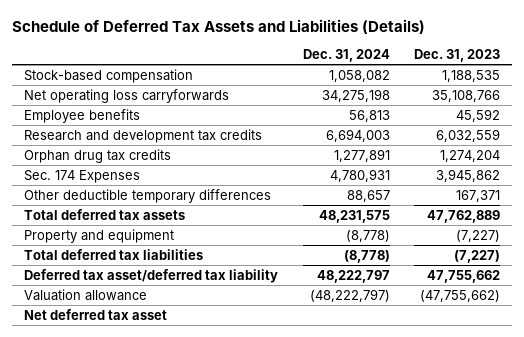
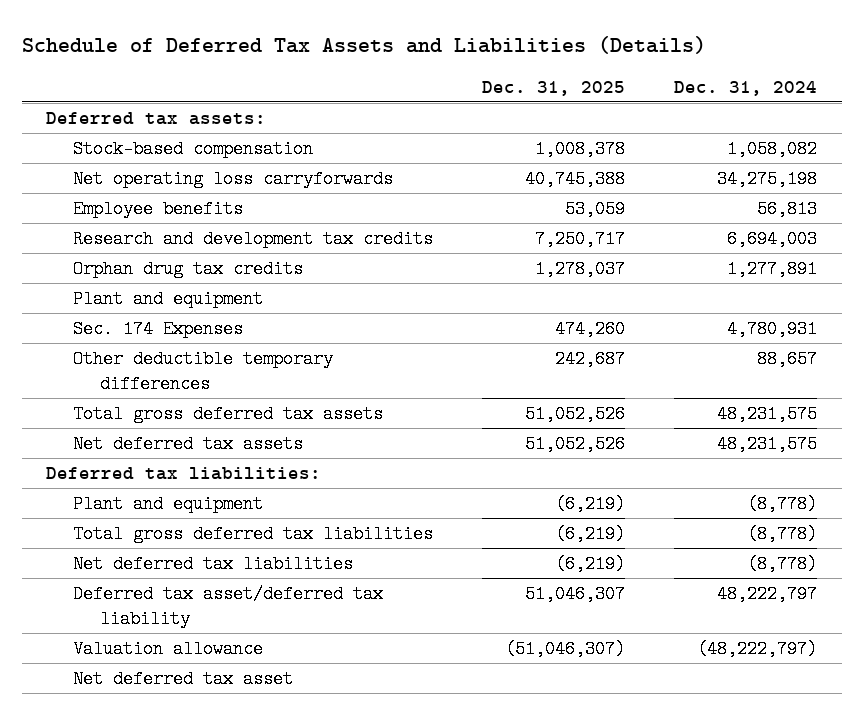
[414,49,501,63] Dec. 31, 2023 -> none
none -> [482,81,626,97] Dec. 31, 2025
none -> [46,111,267,125] Deferred tax assets:
none -> [73,289,264,308] Plant and equipment
[23,208,185,220] Total deferred tax assets -> [73,404,384,423] Total gross deferred tax assets
none -> [73,434,304,453] Net deferred tax assets
none -> [46,466,322,480] Deferred tax liabilities:
[23,228,174,243] Property and equipment -> [73,494,264,513] Plant and equipment
[23,248,203,260] Total deferred tax liabilities -> [73,524,434,543] Total gross deferred tax liabilities
none -> [73,554,354,573] Net deferred tax liabilities

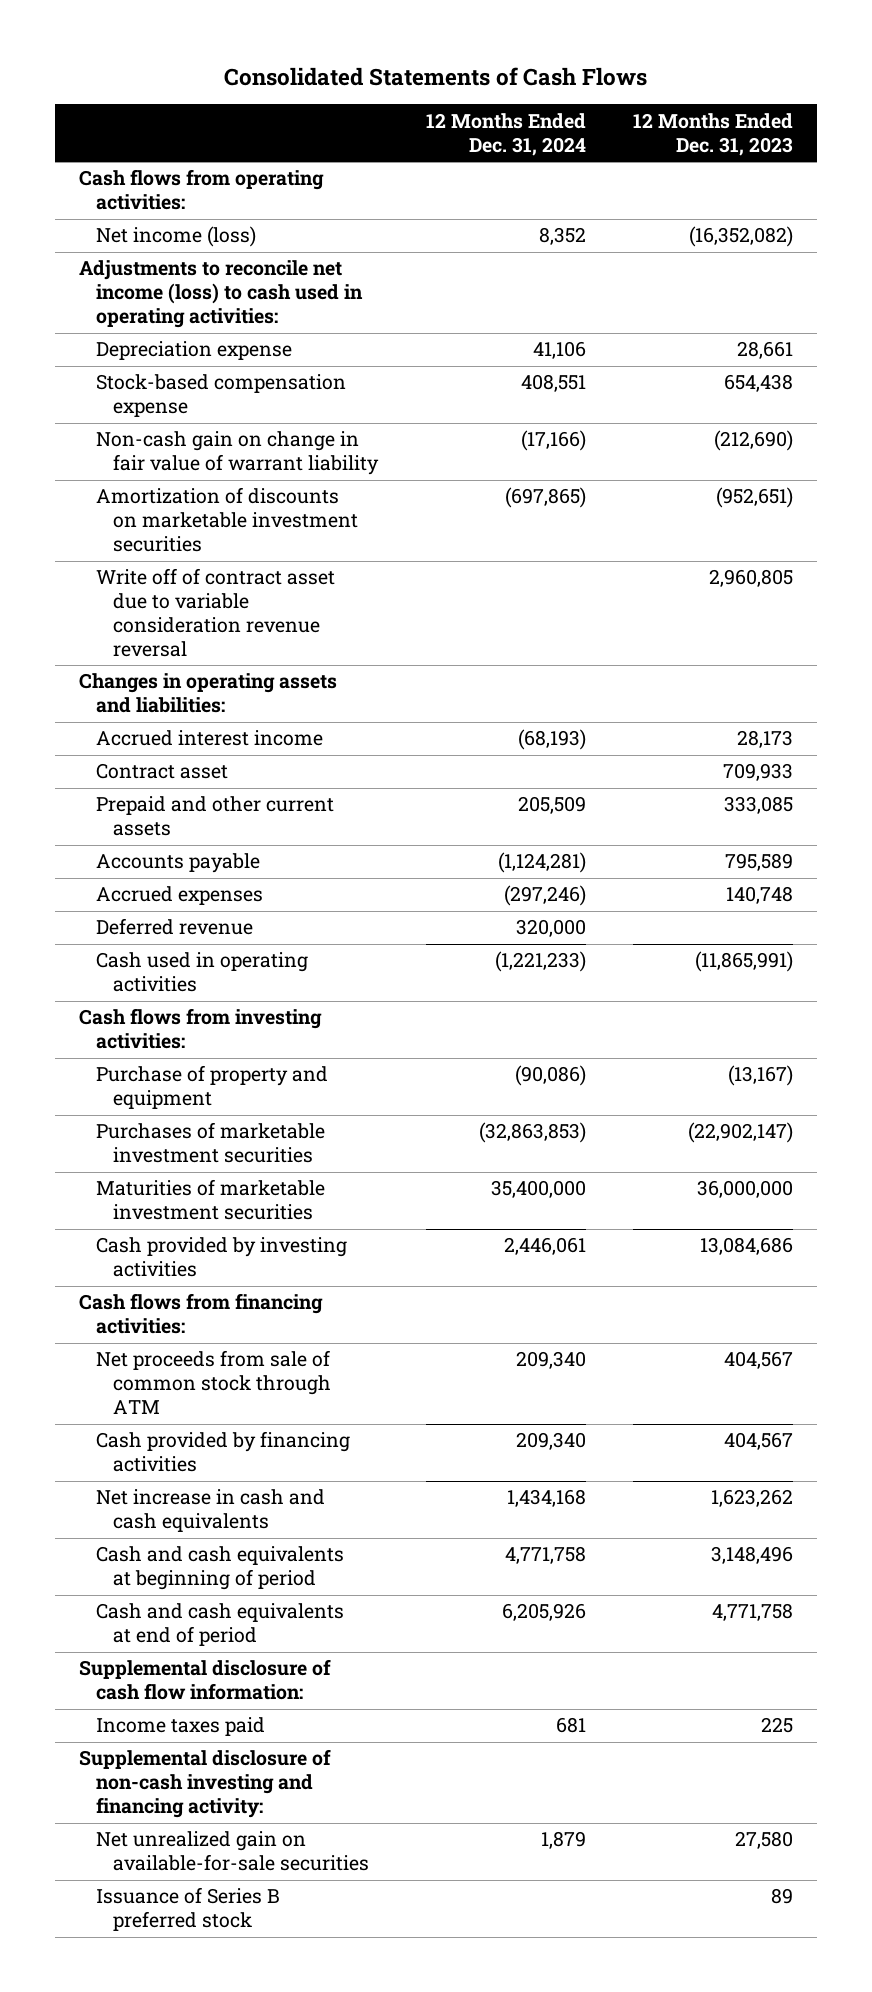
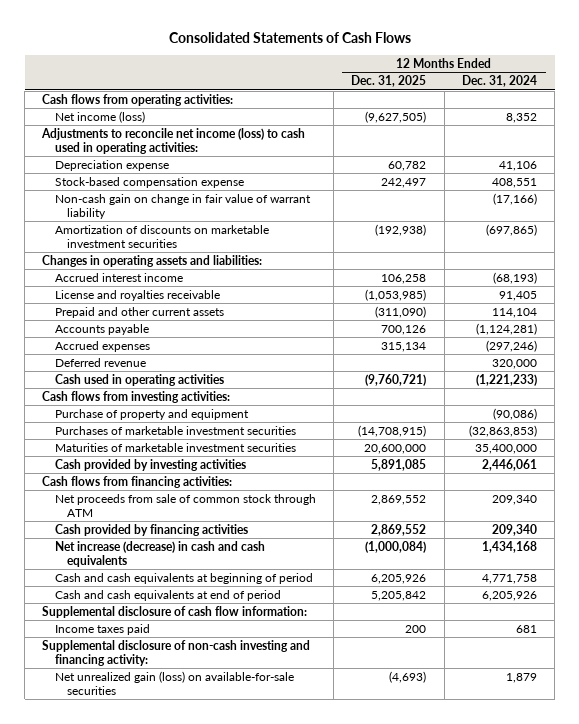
[633,112,794,156] 12 Months Ended Dec. 31, 2023 -> none
none -> [351,75,427,88] Dec. 31, 2025
[96,568,336,657] Write off of contract asset due to variable consideration revenue reversal -> none
[96,763,229,780] Contract asset -> none
none -> [54,289,220,301] License and royalties receivable
[517,796,586,815] 205,509 -> [491,307,537,318] 114,104
[96,1489,326,1533] Net increase in cash and cash equivalents -> [54,540,265,568] Net increase (decrease) in cash and cash equivalents
[96,1887,281,1932] Issuance of Series B preferred stock -> none
[96,1831,370,1872] Net unrealized gain on available-for-sale securities -> [54,670,294,696] Net unrealized gain (loss) on available-for-sale securities

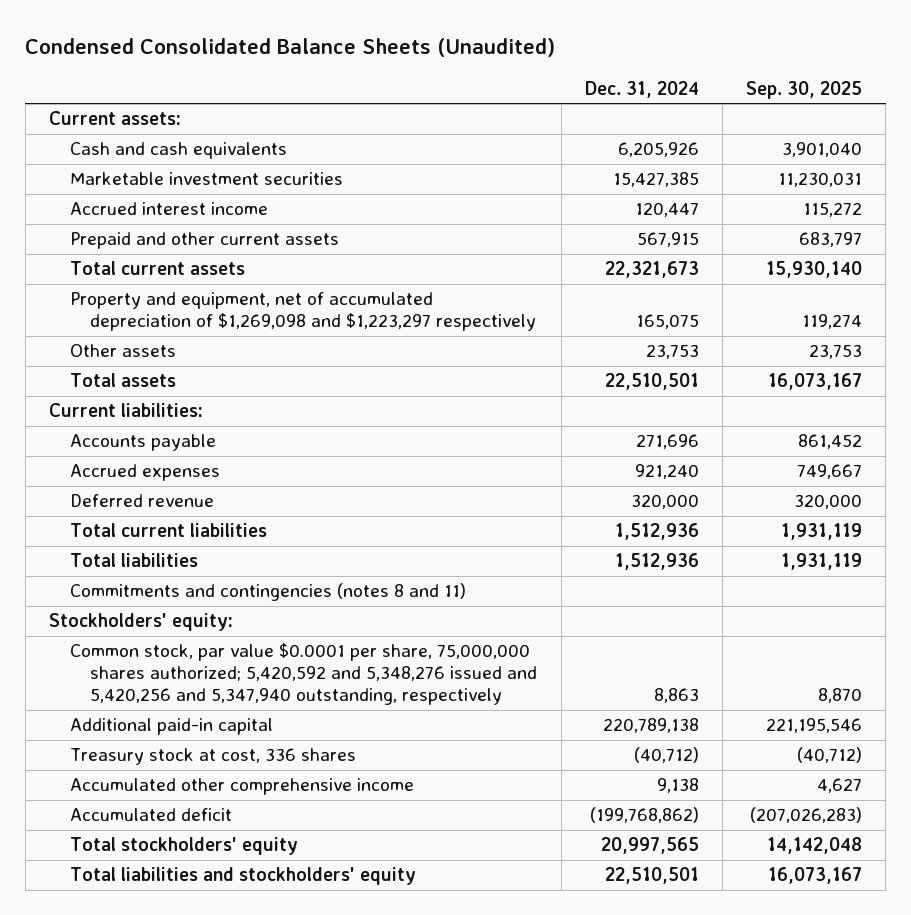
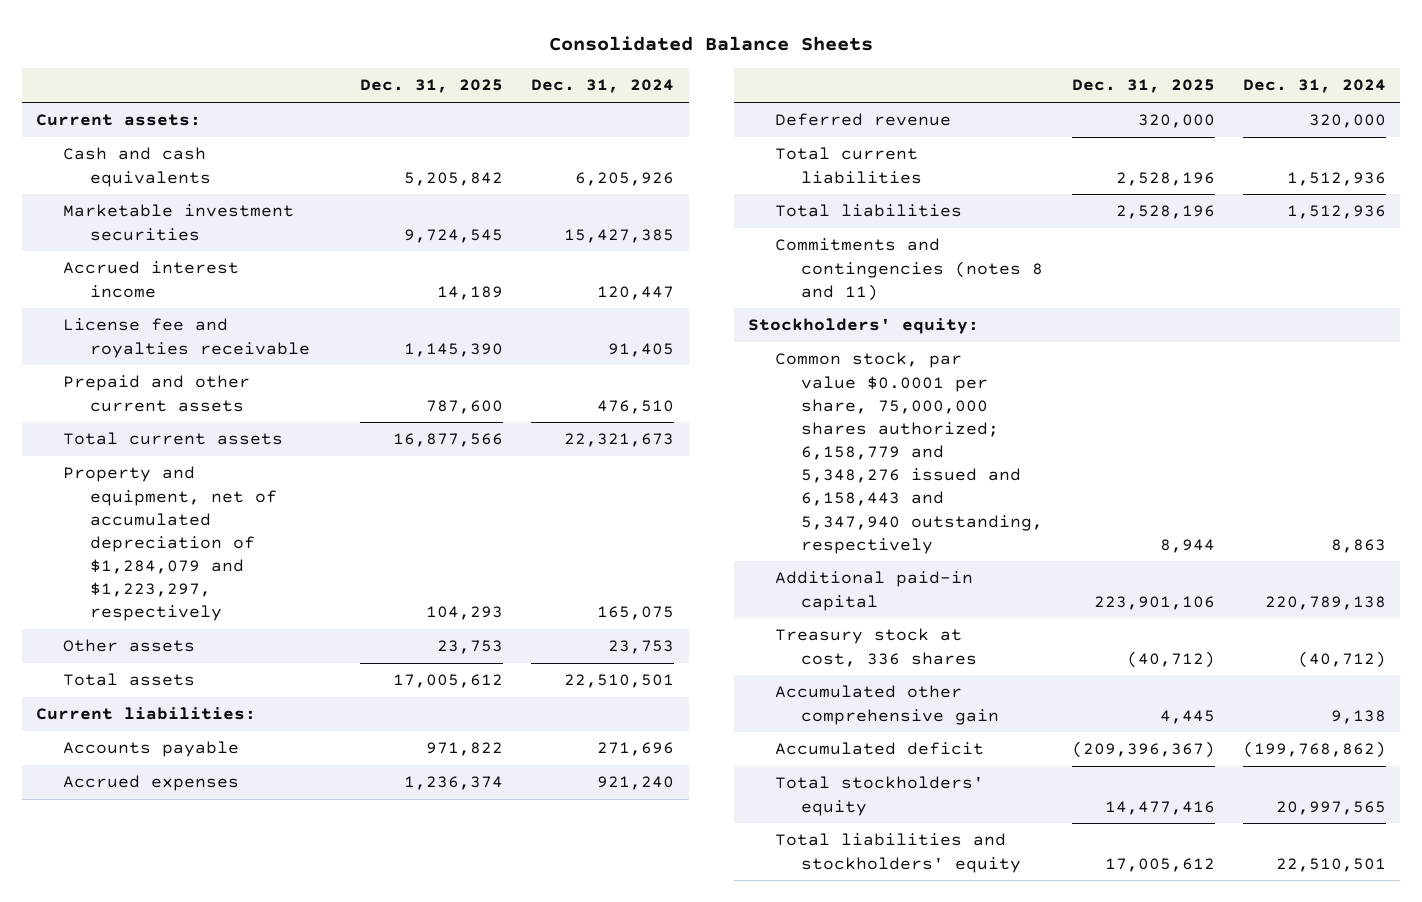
[25,38,556,58] Condensed Consolidated Balance Sheets (Unaudited) -> [549,35,874,51] Consolidated Balance Sheets
[746,80,863,99] Sep. 30, 2025 -> none
none -> [360,79,504,94] Dec. 31, 2025
none -> [63,318,310,358] License fee and royalties receivable
[636,232,699,248] 567,915 -> [597,399,675,414] 476,510
[69,292,537,332] Property and equipment, net of accumulated depreciation of $1,269,098 and $1,223,297 respectively -> [63,466,277,622] Property and equipment, net of accumulated depreciation of $1,284,079 and $1,223,297, respectively
[69,643,538,706] Common stock, par value $0.0001 per share, 75,000,000 shares authorized; 5,420,592 and 5,348,276 issued and 5,420,256 and 5,347,940 outstanding, respectively -> [774,352,1044,554] Common stock, par value $0.0001 per share, 75,000,000 shares authorized; 6,158,779 and 5,348,276 issued and 6,158,443 and 5,347,940 outstanding, respectively
[69,778,414,796] Accumulated other comprehensive income -> [774,685,1000,725] Accumulated other comprehensive gain

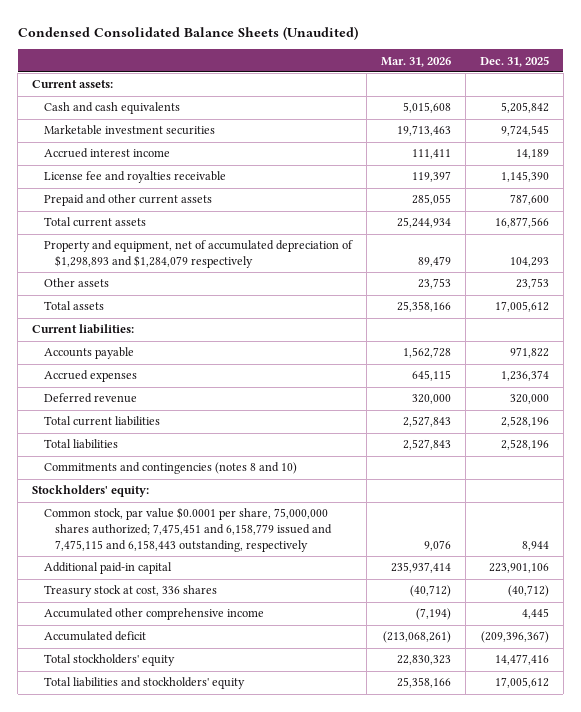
[549,35,874,51] Consolidated Balance Sheets -> [17,26,358,41] Condensed Consolidated Balance Sheets (Unaudited)
[531,79,675,94] Dec. 31, 2024 -> none
none -> [380,56,451,67] Mar. 31, 2026
[63,466,277,622] Property and equipment, net of accumulated depreciation of $1,284,079 and $1,223,297, respectively -> [43,240,353,269] Property and equipment, net of accumulated depreciation of $1,298,893 and $1,284,079 respectively
[774,238,1044,301] Commitments and contingencies (notes 8 and 11) -> [43,462,297,475] Commitments and contingencies (notes 8 and 10)
[774,352,1044,554] Common stock, par value $0.0001 per share, 75,000,000 shares authorized; 6,158,779 and 5,348,276 issued and 6,158,443 and 5,347,940 outstanding, respectively -> [43,507,333,552] Common stock, par value $0.0001 per share, 75,000,000 shares authorized; 7,475,451 and 6,158,779 issued and 7,475,115 and 6,158,443 outstanding, respectively
[774,685,1000,725] Accumulated other comprehensive gain -> [43,608,264,621] Accumulated other comprehensive income

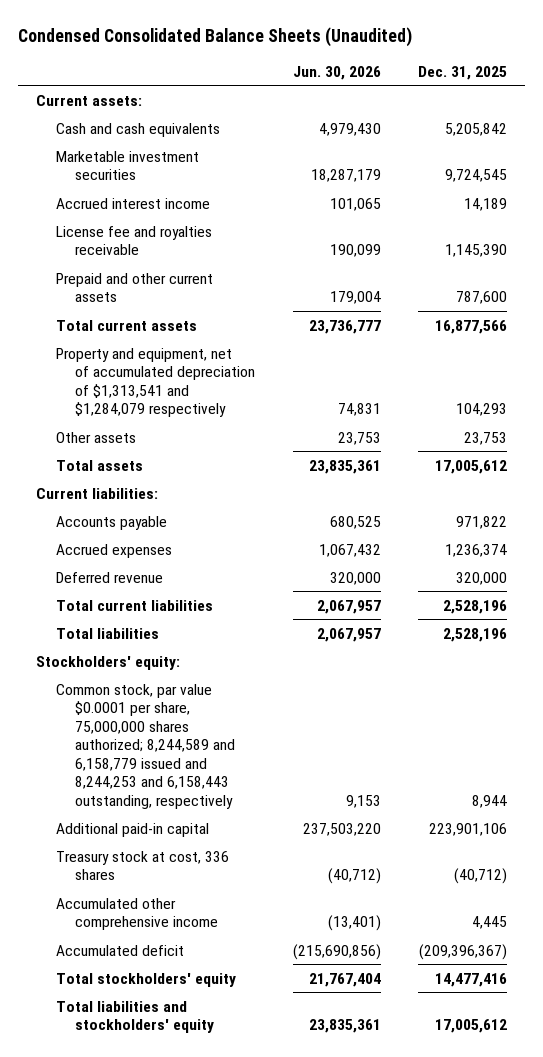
[380,56,451,67] Mar. 31, 2026 -> none
none -> [292,65,381,80] Jun. 30, 2026
[43,240,353,269] Property and equipment, net of accumulated depreciation of $1,298,893 and $1,284,079 respectively -> [55,347,256,418] Property and equipment, net of accumulated depreciation of $1,313,541 and $1,284,079 respectively
[43,462,297,475] Commitments and contingencies (notes 8 and 10) -> none
[43,507,333,552] Common stock, par value $0.0001 per share, 75,000,000 shares authorized; 7,475,451 and 6,158,779 issued and 7,475,115 and 6,158,443 outstanding, respectively -> [55,683,236,809] Common stock, par value $0.0001 per share, 75,000,000 shares authorized; 8,244,589 and 6,158,779 issued and 8,244,253 and 6,158,443 outstanding, respectively

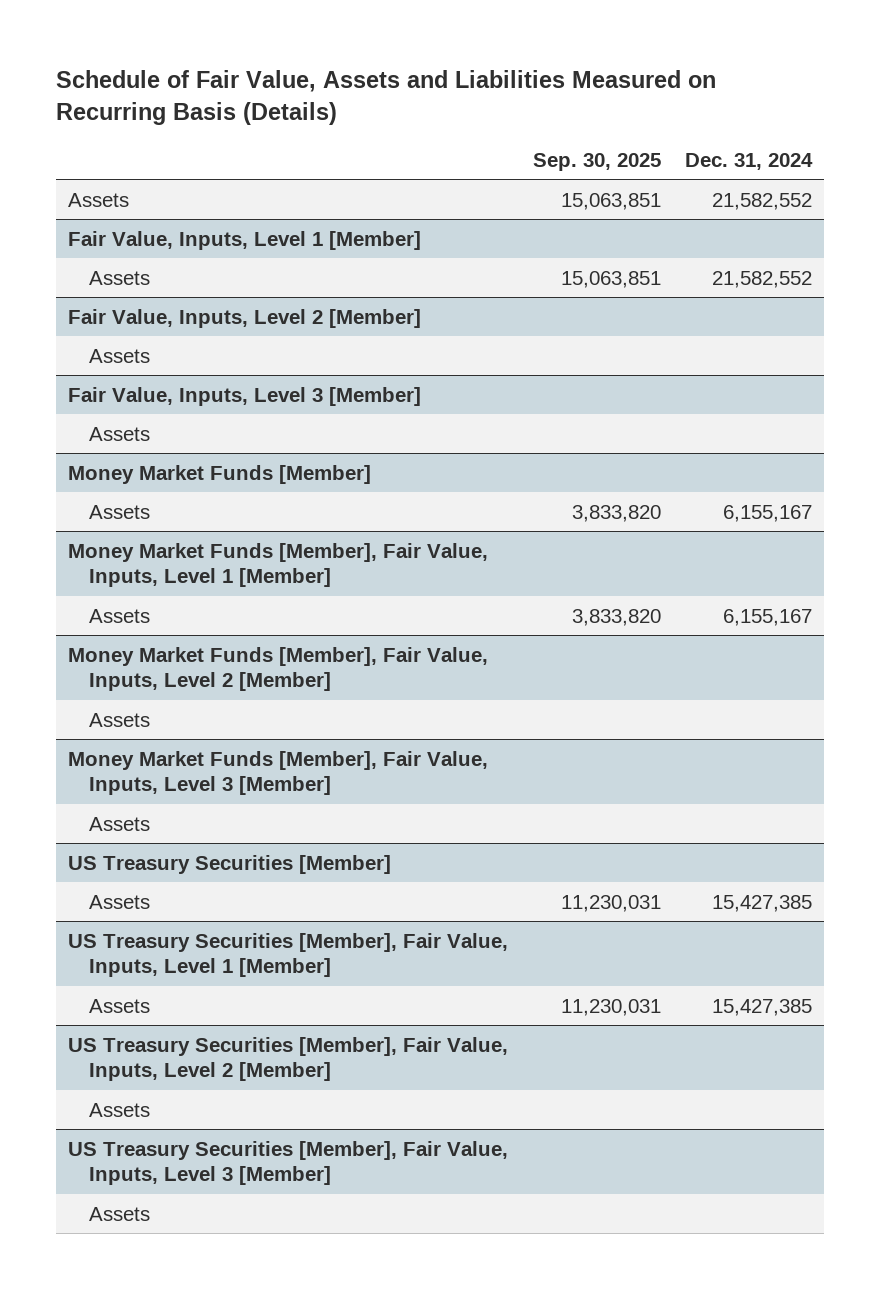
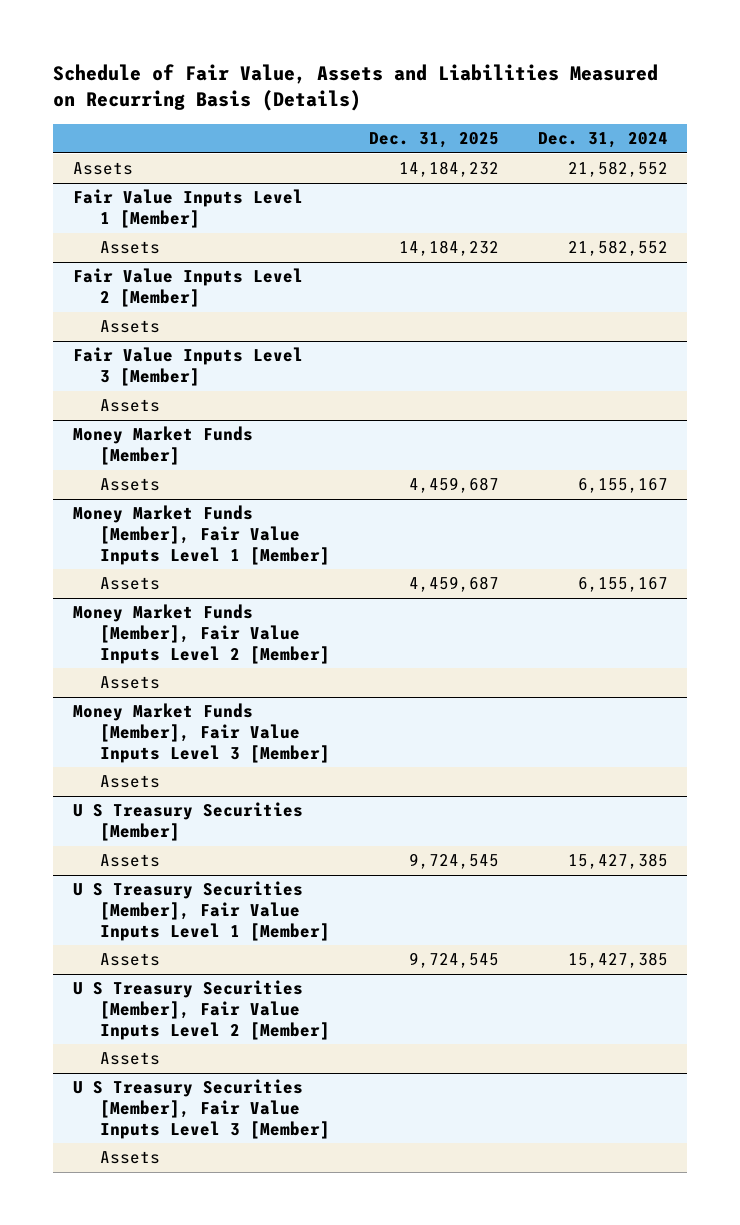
[532,152,661,171] Sep. 30, 2025 -> none
none -> [368,132,499,149] Dec. 31, 2025
[68,230,422,250] Fair Value, Inputs, Level 1 [Member] -> [72,189,303,229] Fair Value Inputs Level 1 [Member]
[68,308,422,328] Fair Value, Inputs, Level 2 [Member] -> [72,268,303,308] Fair Value Inputs Level 2 [Member]
[68,386,422,406] Fair Value, Inputs, Level 3 [Member] -> [72,347,303,387] Fair Value Inputs Level 3 [Member]
[68,542,489,588] Money Market Funds [Member], Fair Value, Inputs, Level 1 [Member] -> [72,505,330,565] Money Market Funds [Member], Fair Value Inputs Level 1 [Member]
[68,646,489,692] Money Market Funds [Member], Fair Value, Inputs, Level 2 [Member] -> [72,604,330,664] Money Market Funds [Member], Fair Value Inputs Level 2 [Member]
[68,750,489,796] Money Market Funds [Member], Fair Value, Inputs, Level 3 [Member] -> [72,703,330,763] Money Market Funds [Member], Fair Value Inputs Level 3 [Member]
[68,854,392,874] US Treasury Securities [Member] -> [72,802,303,842] U S Treasury Securities [Member]
[68,932,509,978] US Treasury Securities [Member], Fair Value, Inputs, Level 1 [Member] -> [72,881,330,941] U S Treasury Securities [Member], Fair Value Inputs Level 1 [Member]
[68,1036,509,1082] US Treasury Securities [Member], Fair Value, Inputs, Level 2 [Member] -> [72,980,330,1040] U S Treasury Securities [Member], Fair Value Inputs Level 2 [Member]
[68,1140,509,1186] US Treasury Securities [Member], Fair Value, Inputs, Level 3 [Member] -> [72,1079,330,1139] U S Treasury Securities [Member], Fair Value Inputs Level 3 [Member]

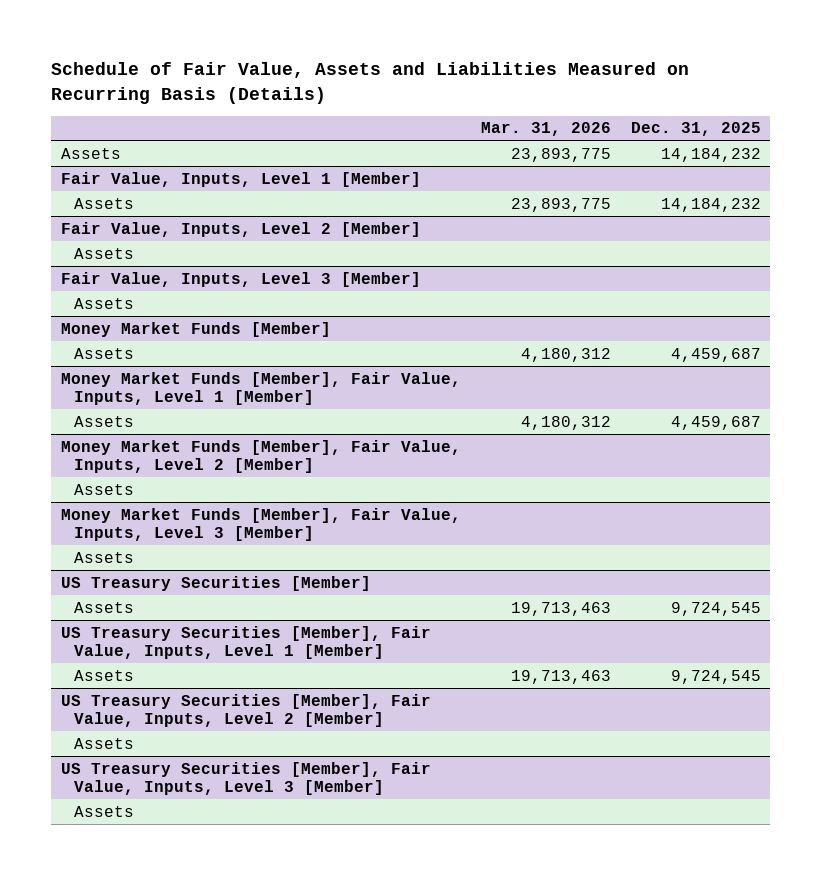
[537,132,668,149] Dec. 31, 2024 -> none
none -> [480,122,611,137] Mar. 31, 2026
[72,189,303,229] Fair Value Inputs Level 1 [Member] -> [60,171,421,187] Fair Value, Inputs, Level 1 [Member]
[72,268,303,308] Fair Value Inputs Level 2 [Member] -> [60,221,421,237] Fair Value, Inputs, Level 2 [Member]
[72,347,303,387] Fair Value Inputs Level 3 [Member] -> [60,271,421,287] Fair Value, Inputs, Level 3 [Member]
[72,505,330,565] Money Market Funds [Member], Fair Value Inputs Level 1 [Member] -> [60,371,461,405] Money Market Funds [Member], Fair Value, Inputs, Level 1 [Member]
[72,604,330,664] Money Market Funds [Member], Fair Value Inputs Level 2 [Member] -> [60,439,461,473] Money Market Funds [Member], Fair Value, Inputs, Level 2 [Member]
[72,703,330,763] Money Market Funds [Member], Fair Value Inputs Level 3 [Member] -> [60,507,461,541] Money Market Funds [Member], Fair Value, Inputs, Level 3 [Member]
[72,802,303,842] U S Treasury Securities [Member] -> [60,575,371,591] US Treasury Securities [Member]
[72,881,330,941] U S Treasury Securities [Member], Fair Value Inputs Level 1 [Member] -> [60,625,431,659] US Treasury Securities [Member], Fair Value, Inputs, Level 1 [Member]
[72,980,330,1040] U S Treasury Securities [Member], Fair Value Inputs Level 2 [Member] -> [60,693,431,727] US Treasury Securities [Member], Fair Value, Inputs, Level 2 [Member]
[72,1079,330,1139] U S Treasury Securities [Member], Fair Value Inputs Level 3 [Member] -> [60,761,431,795] US Treasury Securities [Member], Fair Value, Inputs, Level 3 [Member]

